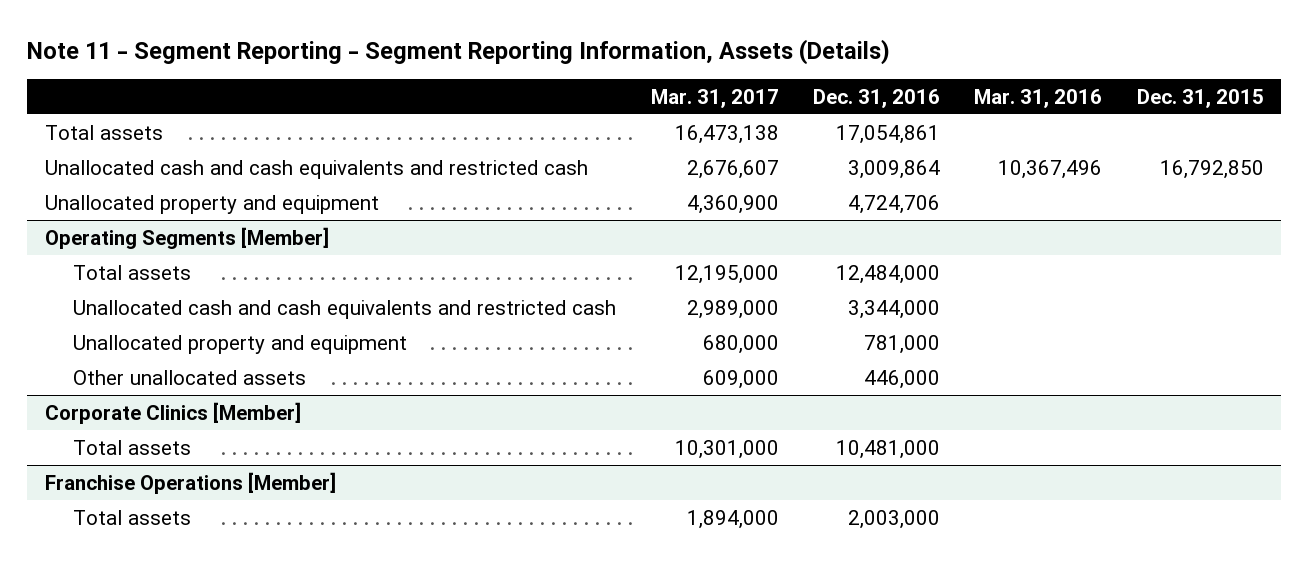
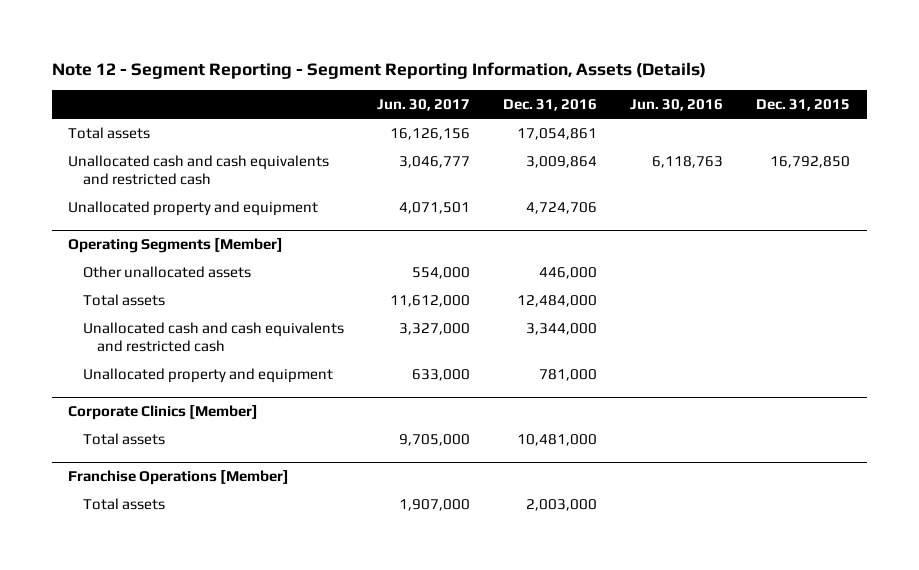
[27,38,891,65] Note 11 - Segment Reporting - Segment Reporting Information, Assets (Details) -> [51,62,706,80] Note 12 - Segment Reporting - Segment Reporting Information, Assets (Details)
[650,88,779,108] Mar. 31, 2017 -> none
[974,88,1103,108] Mar. 31, 2016 -> none
none -> [376,99,470,112] Jun. 30, 2017
none -> [630,99,724,112] Jun. 30, 2016
[73,369,307,385] Other unallocated assets -> [82,265,251,278] Other unallocated assets

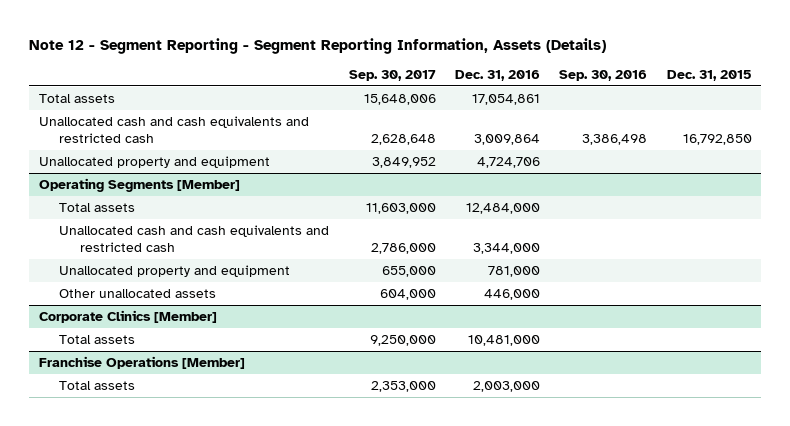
[376,99,470,112] Jun. 30, 2017 -> none
[630,99,724,112] Jun. 30, 2016 -> none
none -> [348,69,436,81] Sep. 30, 2017
none -> [559,69,648,81] Sep. 30, 2016
[82,265,251,278] Other unallocated assets -> [59,288,217,298] Other unallocated assets

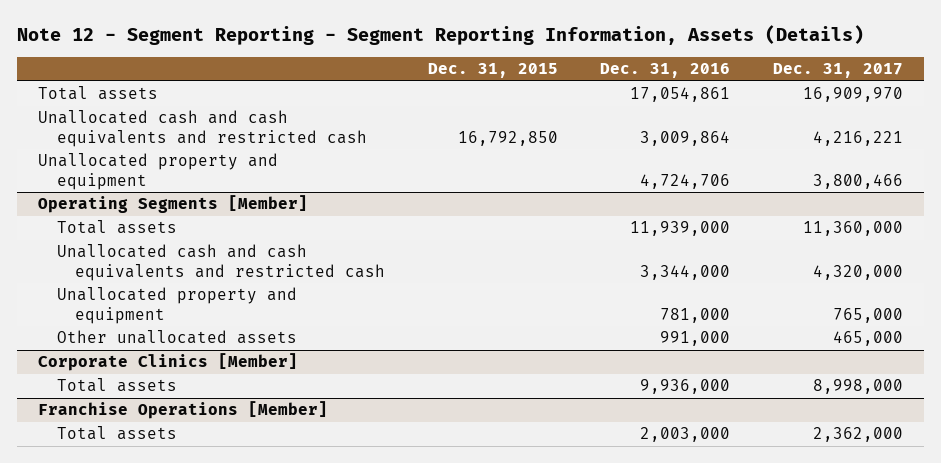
[348,69,436,81] Sep. 30, 2017 -> none
[559,69,648,81] Sep. 30, 2016 -> none
none -> [772,63,903,79] Dec. 31, 2017
[465,202,540,214] 12,484,000 -> [630,221,731,237] 11,939,000
[483,288,540,300] 446,000 -> [660,331,731,347] 991,000
[467,334,540,346] 10,481,000 -> [640,379,731,395] 9,936,000

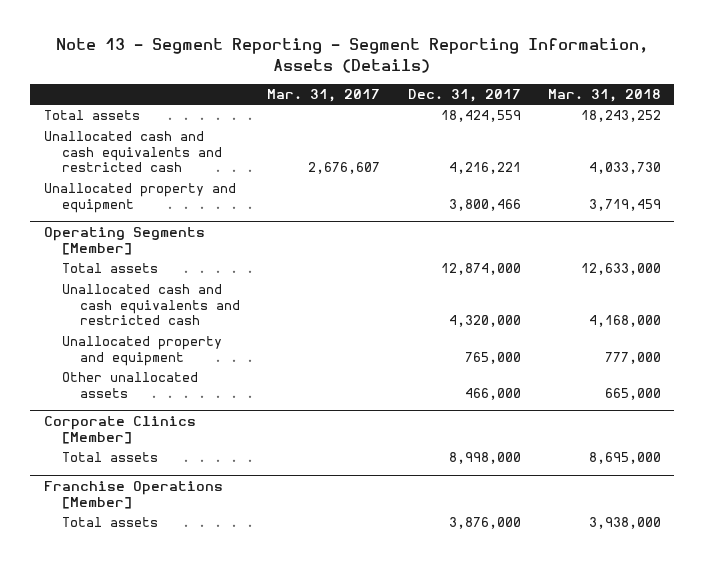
[16,25,864,46] Note 12 - Segment Reporting - Segment Reporting Information, Assets (Details) -> [56,38,649,73] Note 13 - Segment Reporting - Segment Reporting Information, Assets (Details)
[427,63,558,79] Dec. 31, 2015 -> none
[600,63,731,79] Dec. 31, 2016 -> none
none -> [267,88,381,102] Mar. 31, 2017
none -> [547,88,661,102] Mar. 31, 2018
[802,87,903,103] 16,909,970 -> [440,110,521,123] 18,424,559
[802,221,903,237] 11,360,000 -> [440,263,521,276] 12,874,000
[832,331,903,347] 465,000 -> [464,387,521,400] 466,000
[812,427,903,443] 2,362,000 -> [448,517,521,530] 3,876,000

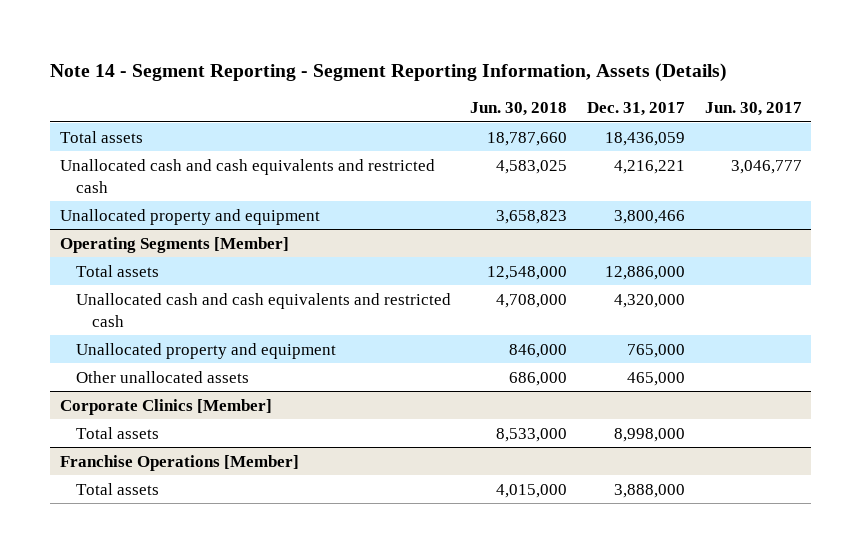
[56,38,649,73] Note 13 - Segment Reporting - Segment Reporting Information, Assets (Details) -> [50,62,728,82] Note 14 - Segment Reporting - Segment Reporting Information, Assets (Details)
[267,88,381,102] Mar. 31, 2017 -> none
[547,88,661,102] Mar. 31, 2018 -> none
none -> [470,102,568,117] Jun. 30, 2018
none -> [704,102,802,117] Jun. 30, 2017
[440,110,521,123] 18,424,559 -> [604,131,685,146] 18,436,059
[440,263,521,276] 12,874,000 -> [604,265,685,280] 12,886,000
[464,387,521,400] 466,000 -> [626,371,685,386] 465,000
[448,517,521,530] 3,876,000 -> [613,483,685,498] 3,888,000

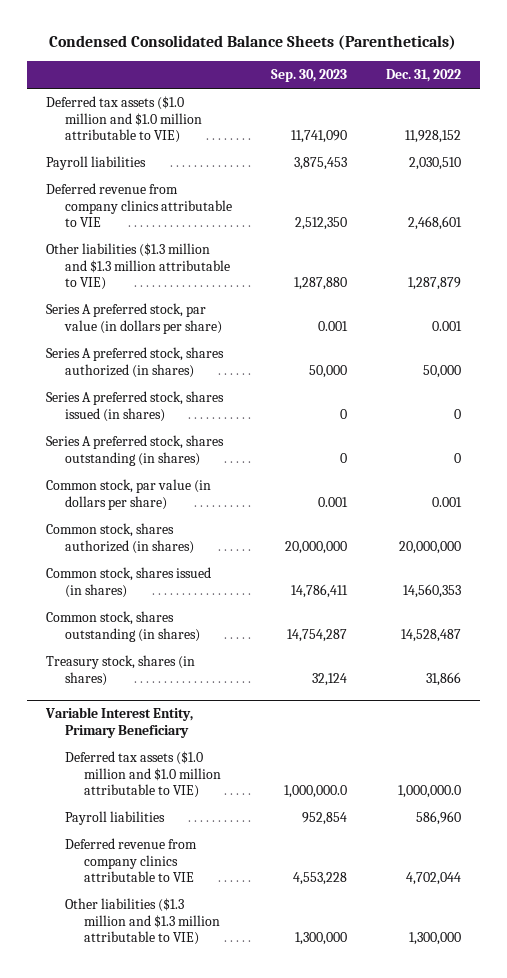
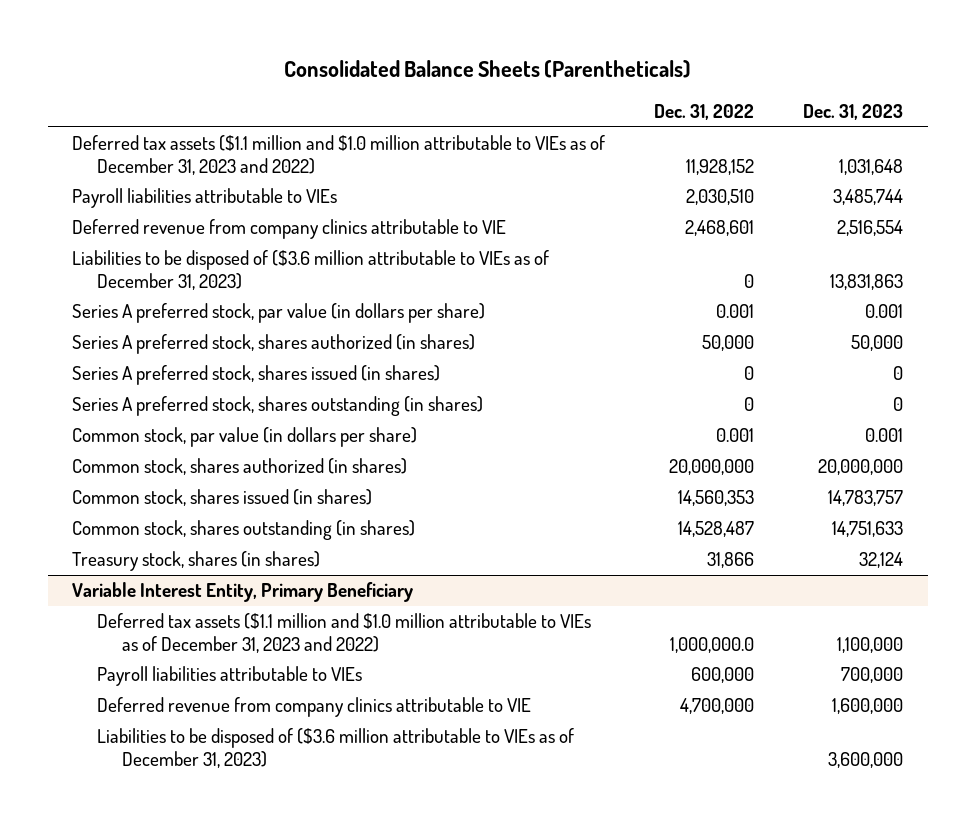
[49,35,457,51] Condensed Consolidated Balance Sheets (Parentheticals) -> [283,59,691,78] Consolidated Balance Sheets (Parentheticals)
[270,69,347,83] Sep. 30, 2023 -> none
none -> [803,104,904,121] Dec. 31, 2023
[45,96,203,144] Deferred tax assets ($1.0 million and $1.0 million attributable to VIE) -> [72,135,606,175] Deferred tax assets ($1.1 million and $1.0 million attributable to VIEs as of December 31, 2023 and 2022)
[45,156,146,171] Payroll liabilities -> [72,188,338,209] Payroll liabilities attributable to VIEs
[45,243,231,291] Other liabilities ($1.3 million and $1.3 million attributable to VIE) -> none
none -> [72,250,550,290] Liabilities to be disposed of ($3.6 million attributable to VIEs as of December 31, 2023)
[65,898,221,946] Other liabilities ($1.3 million and $1.3 million attributable to VIE) -> none
[65,751,222,799] Deferred tax assets ($1.0 million and $1.0 million attributable to VIE) -> [96,613,591,653] Deferred tax assets ($1.1 million and $1.0 million attributable to VIEs as of December 31, 2023 and 2022)
[65,811,166,826] Payroll liabilities -> [96,666,362,687] Payroll liabilities attributable to VIEs
[415,811,461,826] 586,960 -> [691,667,755,684] 600,000
[405,872,461,886] 4,702,044 -> [680,698,755,715] 4,700,000
none -> [96,728,574,768] Liabilities to be disposed of ($3.6 million attributable to VIEs as of December 31, 2023)

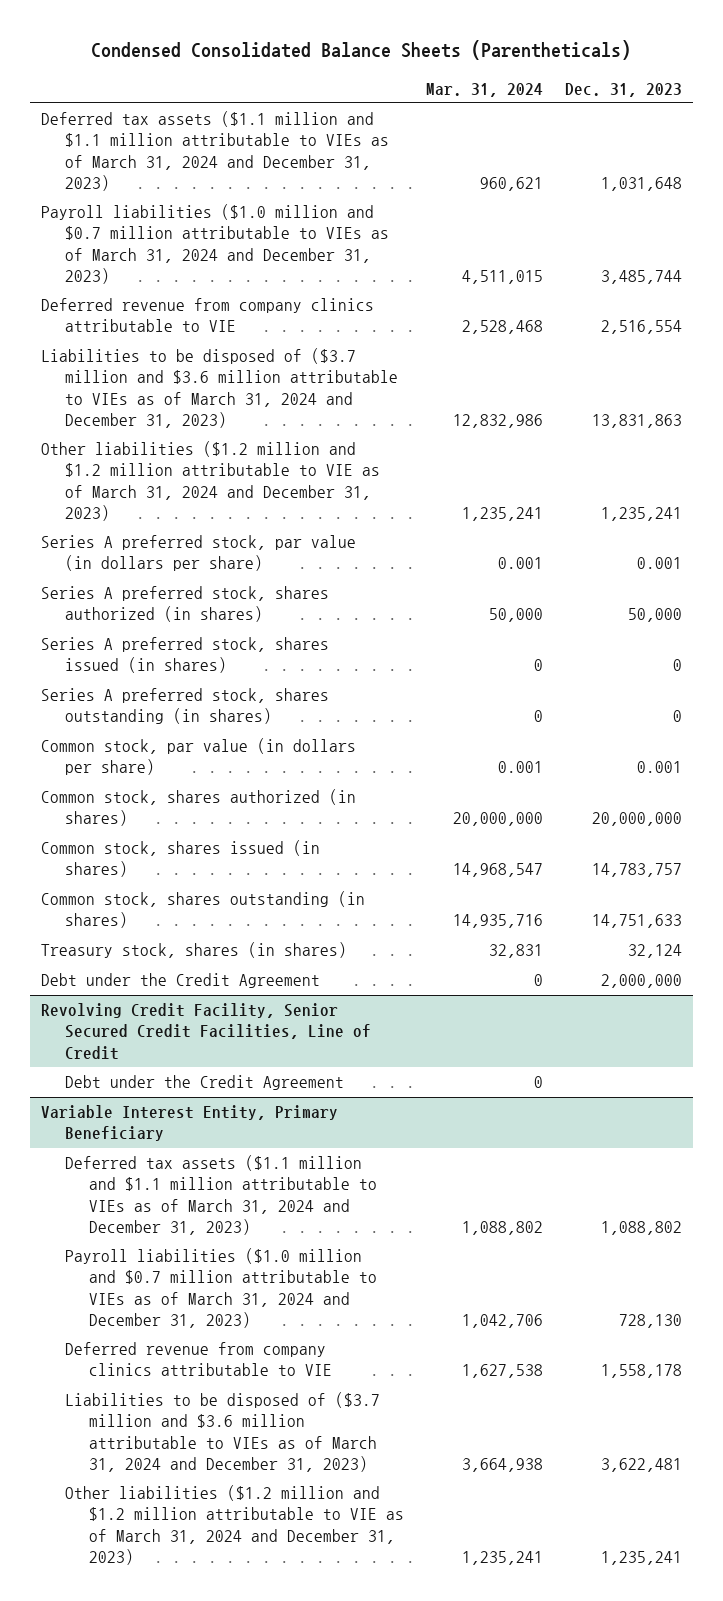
[283,59,691,78] Consolidated Balance Sheets (Parentheticals) -> [91,40,632,61] Condensed Consolidated Balance Sheets (Parentheticals)
[654,104,755,121] Dec. 31, 2022 -> none
none -> [426,82,544,97] Mar. 31, 2024
[72,135,606,175] Deferred tax assets ($1.1 million and $1.0 million attributable to VIEs as of December 31, 2023 and 2022) -> [40,111,390,191] Deferred tax assets ($1.1 million and $1.1 million attributable to VIEs as of March 31, 2024 and December 31, 2023)
[72,188,338,209] Payroll liabilities attributable to VIEs -> [40,204,390,284] Payroll liabilities ($1.0 million and $0.7 million attributable to VIEs as of March 31, 2024 and December 31, 2023)
[72,250,550,290] Liabilities to be disposed of ($3.6 million attributable to VIEs as of December 31, 2023) -> [40,348,399,428] Liabilities to be disposed of ($3.7 million and $3.6 million attributable to VIEs as of March 31, 2024 and December 31, 2023)
none -> [40,441,381,521] Other liabilities ($1.2 million and $1.2 million attributable to VIE as of March 31, 2024 and December 31, 2023)
none -> [40,973,320,989] Debt under the Credit Agreement
none -> [40,1003,372,1060] Revolving Credit Facility, Senior Secured Credit Facilities, Line of Credit
none -> [65,1075,345,1091] Debt under the Credit Agreement
[96,613,591,653] Deferred tax assets ($1.1 million and $1.0 million attributable to VIEs as of December 31, 2023 and 2022) -> [65,1155,378,1235] Deferred tax assets ($1.1 million and $1.1 million attributable to VIEs as of March 31, 2024 and December 31, 2023)
[837,636,904,653] 1,100,000 -> [601,1220,683,1235] 1,088,802
[96,666,362,687] Payroll liabilities attributable to VIEs -> [65,1248,378,1328] Payroll liabilities ($1.0 million and $0.7 million attributable to VIEs as of March 31, 2024 and December 31, 2023)
[841,667,904,684] 700,000 -> [619,1313,683,1328] 728,130
[832,698,904,715] 1,600,000 -> [601,1364,683,1379] 1,558,178
[96,728,574,768] Liabilities to be disposed of ($3.6 million attributable to VIEs as of December 31, 2023) -> [65,1392,381,1472] Liabilities to be disposed of ($3.7 million and $3.6 million attributable to VIEs as of March 31, 2024 and December 31, 2023)
[828,751,904,768] 3,600,000 -> [601,1457,683,1472] 3,622,481
none -> [65,1485,405,1565] Other liabilities ($1.2 million and $1.2 million attributable to VIE as of March 31, 2024 and December 31, 2023)

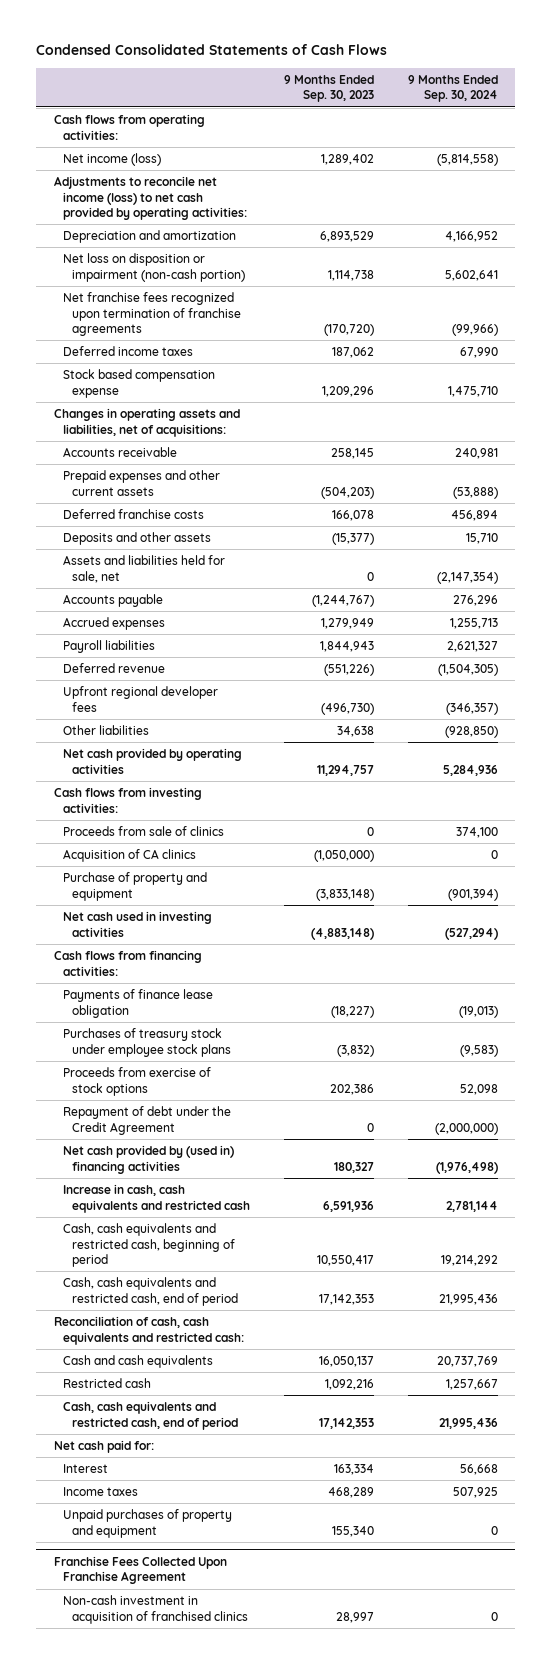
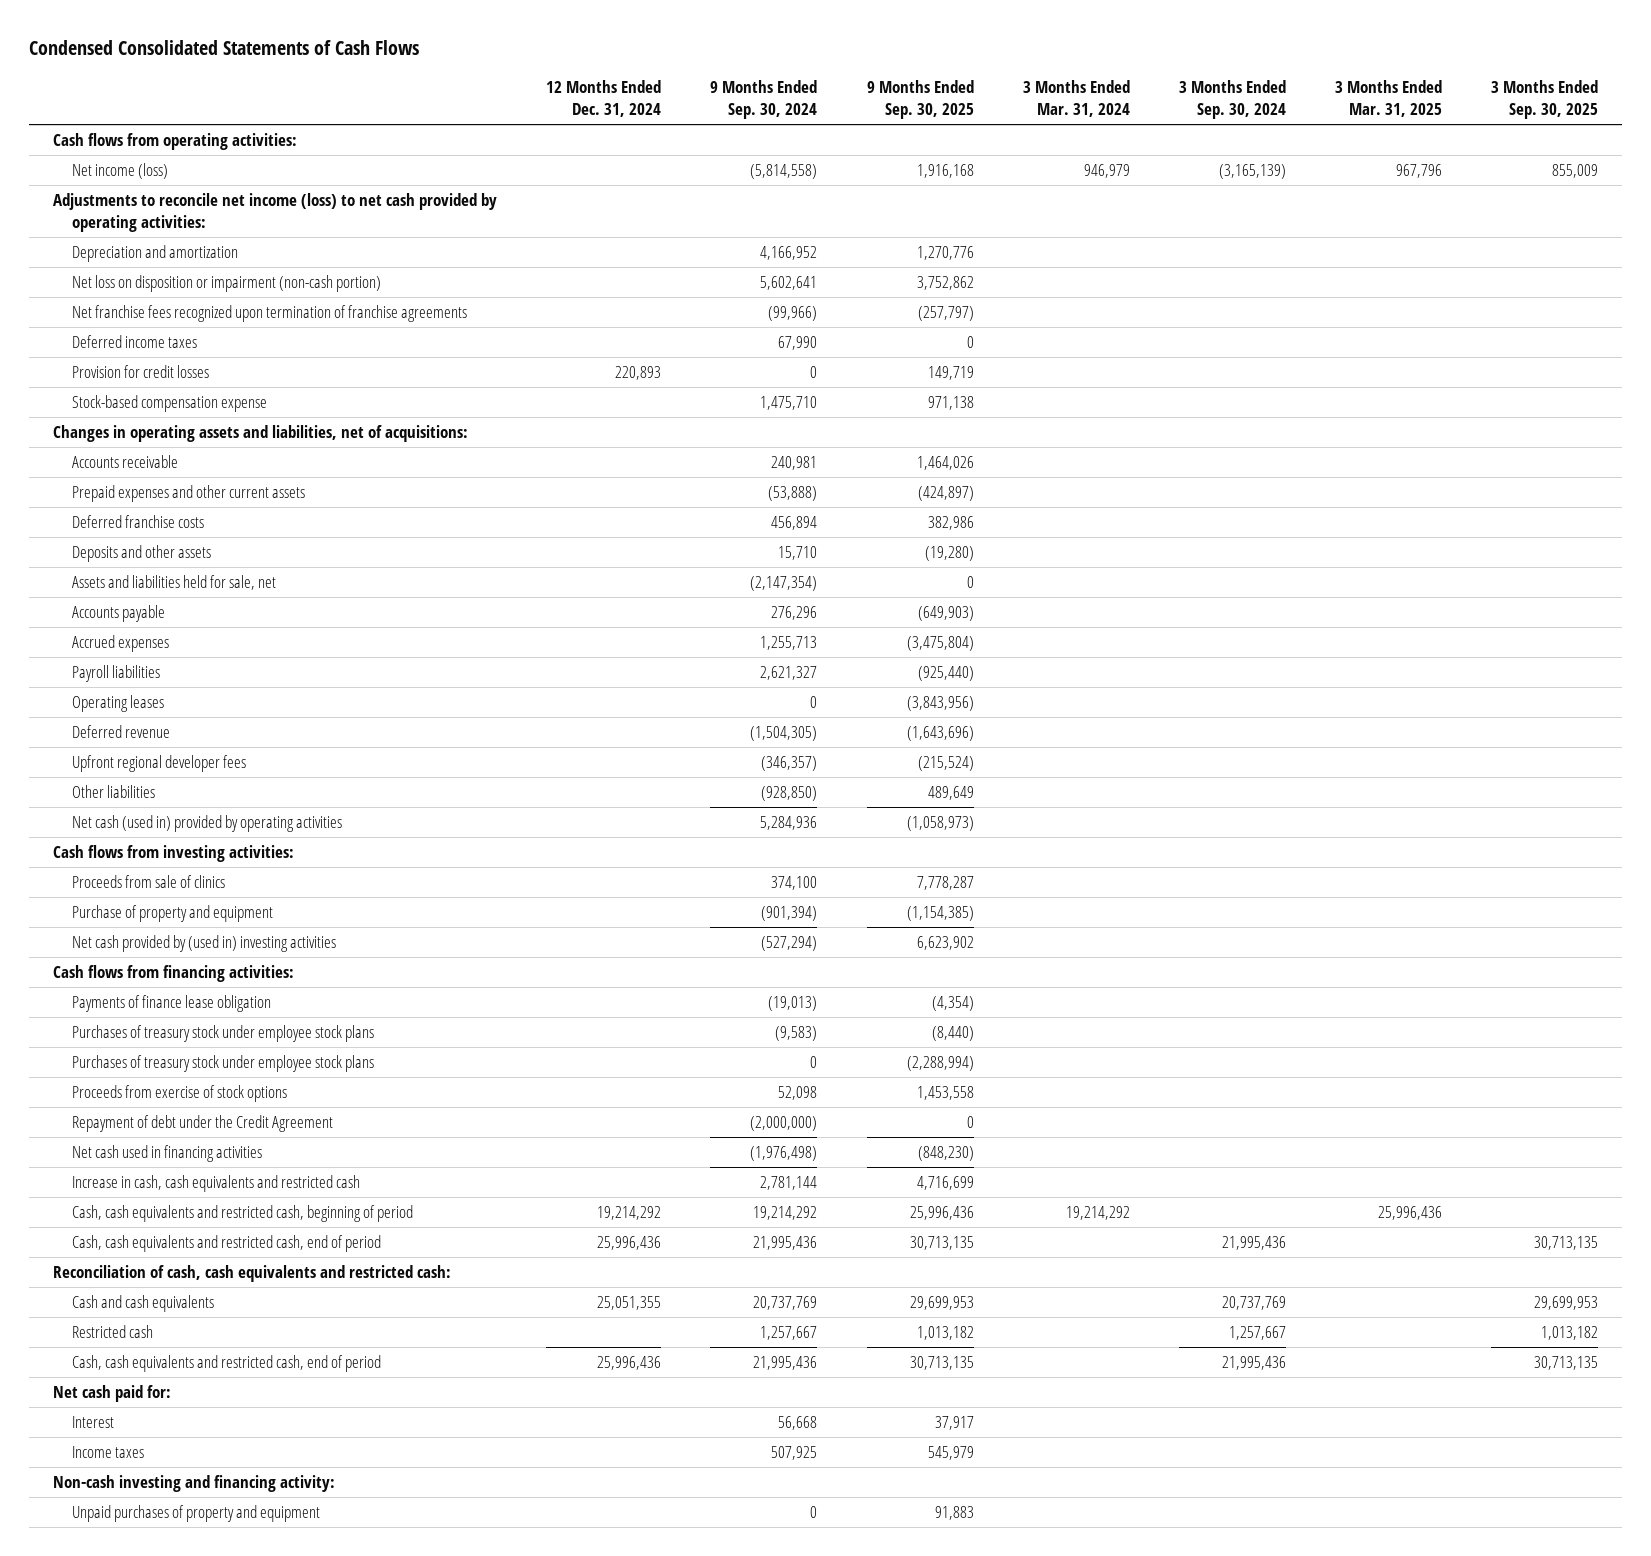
[283,74,374,103] 9 Months Ended Sep. 30, 2023 -> none
none -> [546,80,662,117] 12 Months Ended Dec. 31, 2024
none -> [866,80,974,119] 9 Months Ended Sep. 30, 2025
none -> [1022,80,1130,117] 3 Months Ended Mar. 31, 2024
none -> [1178,80,1286,119] 3 Months Ended Sep. 30, 2024
none -> [1334,80,1442,117] 3 Months Ended Mar. 31, 2025
none -> [1490,80,1598,119] 3 Months Ended Sep. 30, 2025
none -> [72,365,210,379] Provision for credit losses
[62,368,215,398] Stock based compensation expense -> [72,395,268,413] Stock-based compensation expense
none -> [72,695,165,713] Operating leases
[62,747,242,774] Net cash provided by operating activities -> [72,815,343,833] Net cash (used in) provided by operating activities
[62,848,196,862] Acquisition of CA clinics -> none
[62,910,212,937] Net cash used in investing activities -> [72,935,337,953] Net cash provided by (used in) investing activities
none -> [72,1055,375,1073] Purchases of treasury stock under employee stock plans
[62,1144,234,1174] Net cash provided by (used in) financing activities -> [72,1145,263,1163] Net cash used in financing activities
none -> [53,1475,336,1493] Non-cash investing and financing activity:
[53,1555,227,1585] Franchise Fees Collected Upon Franchise Agreement -> none
[62,1594,248,1624] Non-cash investment in acquisition of franchised clinics -> none

